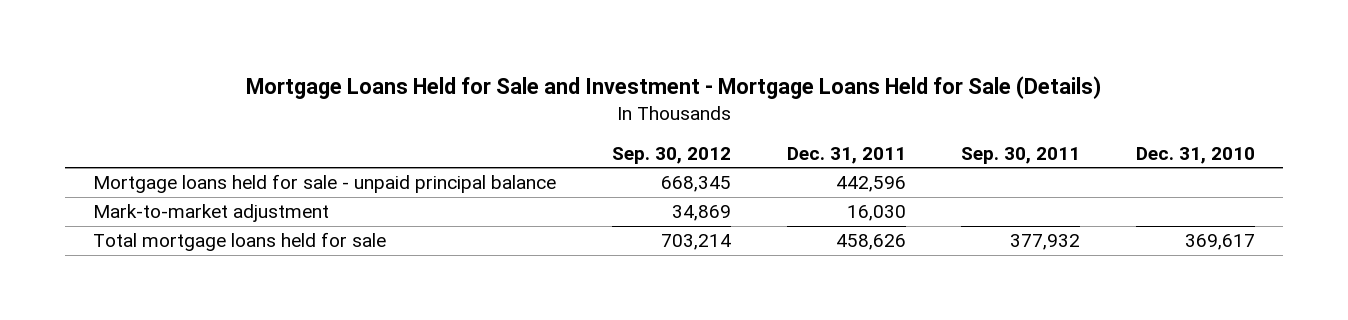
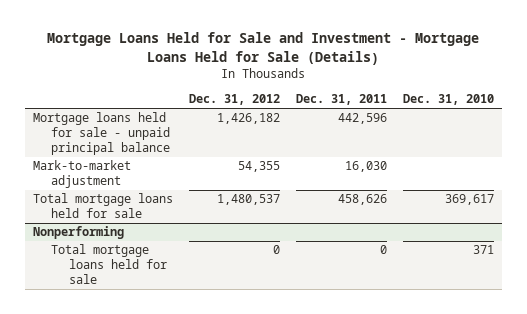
[611,146,731,164] Sep. 30, 2012 -> none
[961,146,1081,164] Sep. 30, 2011 -> none
none -> [188,94,280,106] Dec. 31, 2012
none -> [32,226,124,240] Nonperforming
none -> [50,244,167,285] Total mortgage loans held for sale

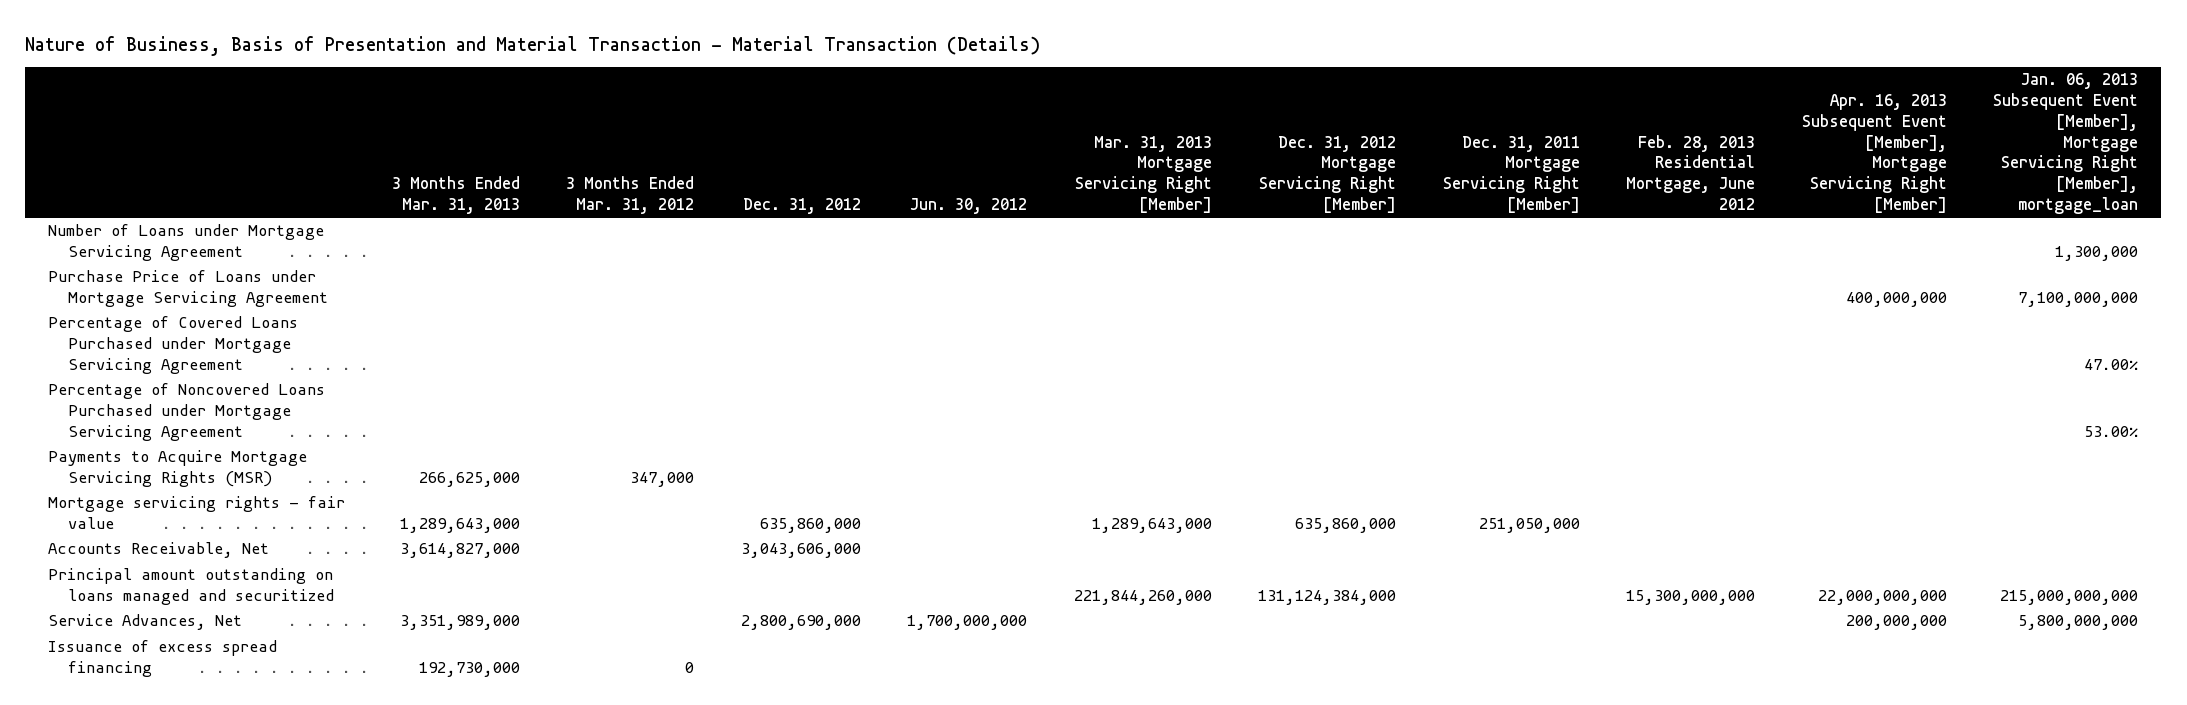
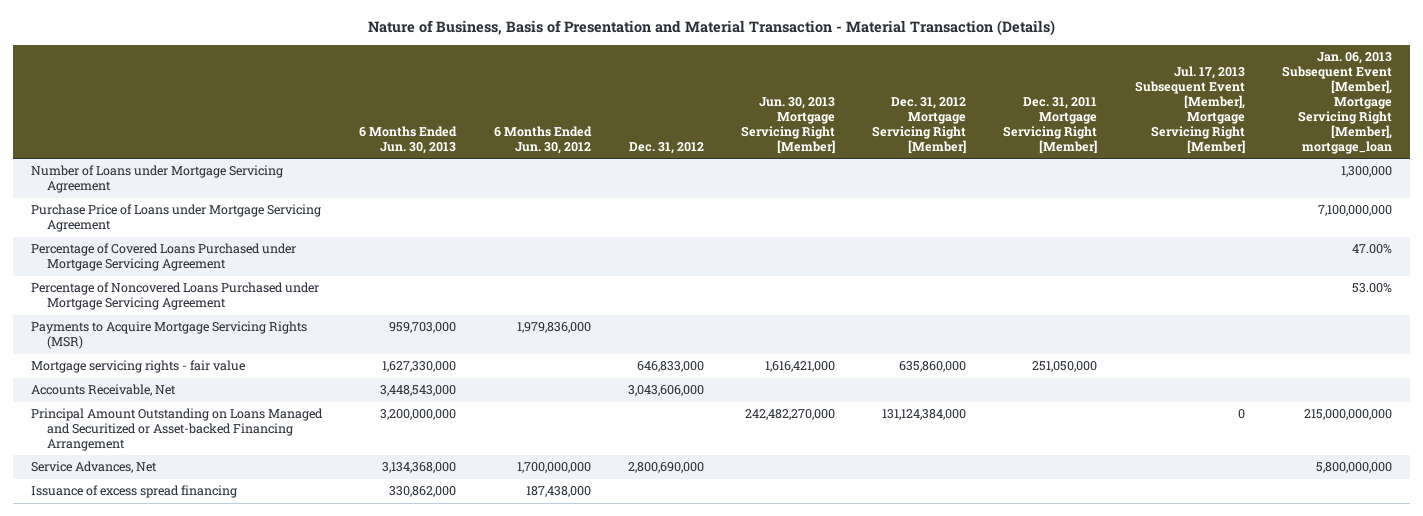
[391,176,520,214] 3 Months Ended Mar. 31, 2013 -> none
[566,176,695,214] 3 Months Ended Mar. 31, 2012 -> none
[910,197,1028,214] Jun. 30, 2012 -> none
[1074,135,1212,213] Mar. 31, 2013 Mortgage Servicing Right [Member] -> none
[1626,134,1756,210] Feb. 28, 2013 Residential Mortgage, June 2012 -> none
[1801,94,1947,213] Apr. 16, 2013 Subsequent Event [Member], Mortgage Servicing Right [Member] -> none
none -> [359,125,458,154] 6 Months Ended Jun. 30, 2013
none -> [493,125,592,154] 6 Months Ended Jun. 30, 2012
none -> [741,97,836,154] Jun. 30, 2013 Mortgage Servicing Right [Member]
none -> [1134,66,1245,154] Jul. 17, 2013 Subsequent Event [Member], Mortgage Servicing Right [Member]
[759,518,861,534] 635,860,000 -> [636,361,704,373] 646,833,000
[48,568,335,606] Principal amount outstanding on loans managed and securitized -> [31,408,324,452] Principal Amount Outstanding on Loans Managed and Securitized or Asset-backed Financing Arrangement

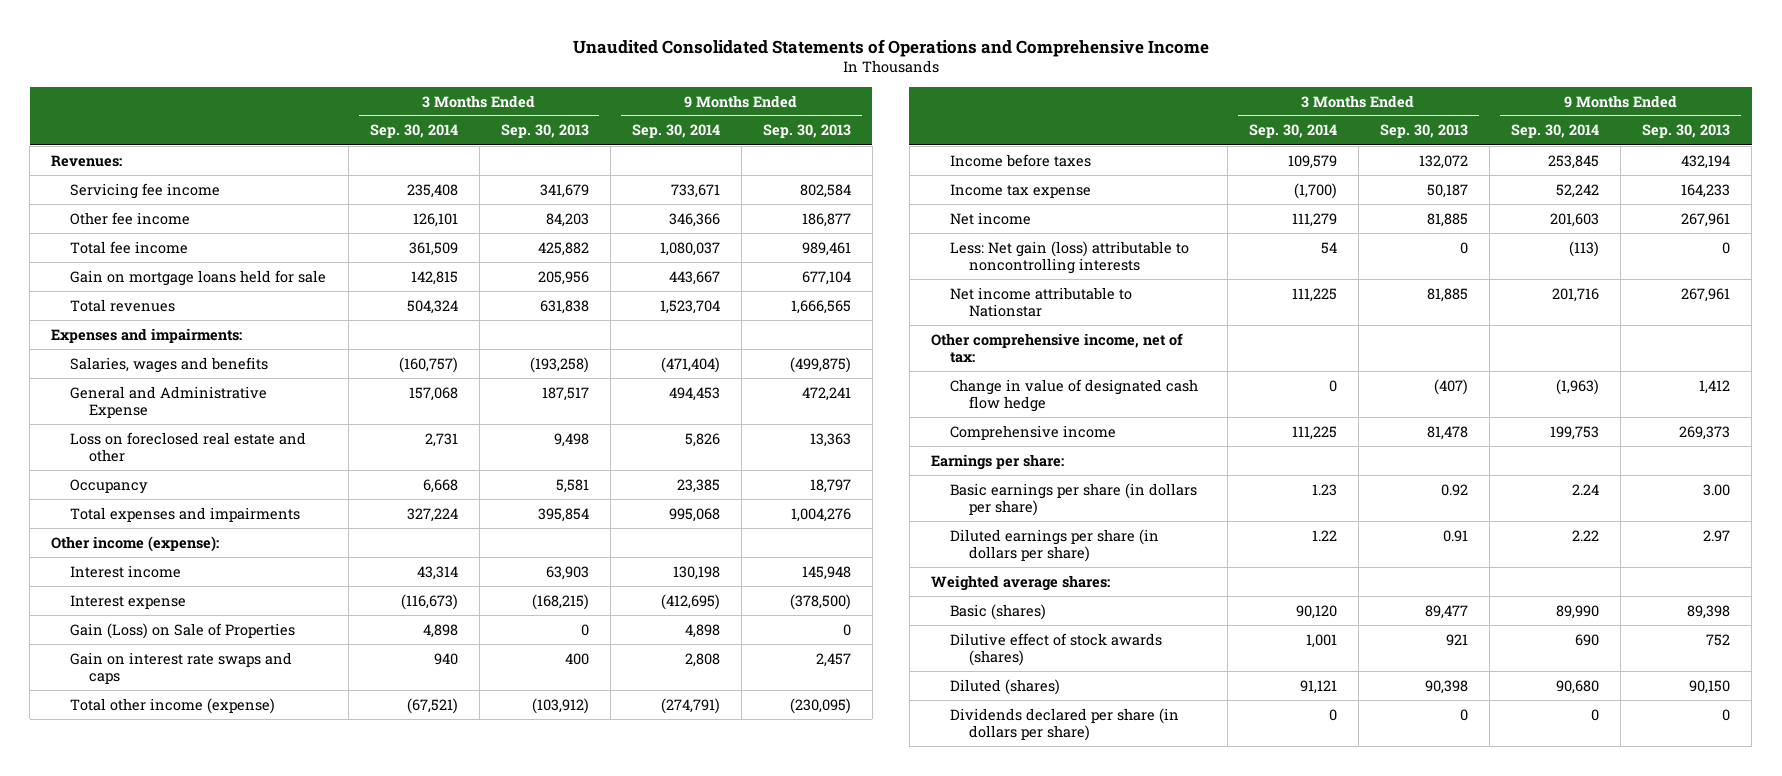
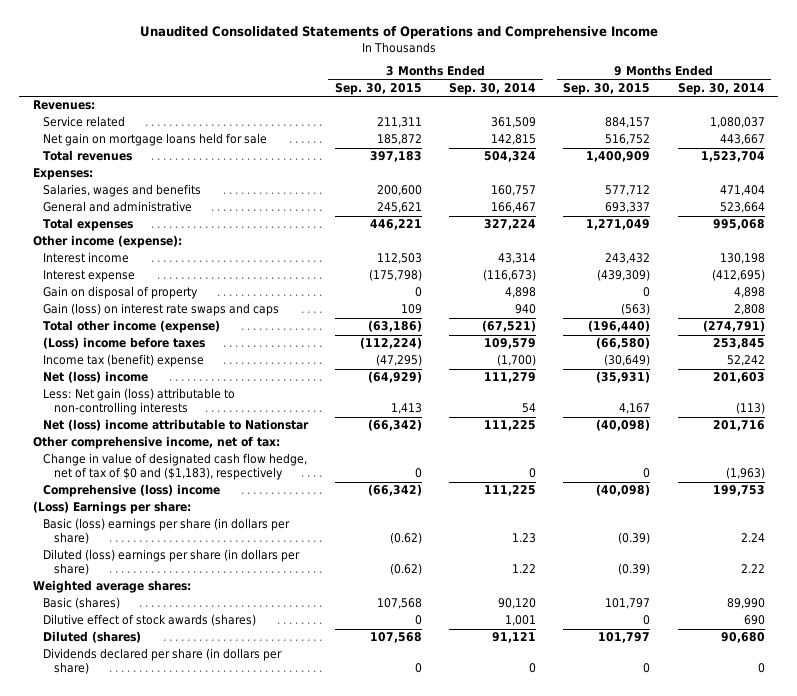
[500,124,589,139] Sep. 30, 2013 -> none
[762,124,851,139] Sep. 30, 2013 -> none
none -> [335,83,423,96] Sep. 30, 2015
none -> [563,83,651,96] Sep. 30, 2015
[70,182,221,199] Servicing fee income -> none
[70,211,191,225] Other fee income -> none
[70,240,189,254] Total fee income -> [43,116,126,128] Service related
[70,269,327,286] Gain on mortgage loans held for sale -> [43,133,268,147] Net gain on mortgage loans held for sale
[70,431,307,463] Loss on foreclosed real estate and other -> none
[70,478,149,494] Occupancy -> none
[51,327,243,343] Expenses and impairments: -> [32,168,93,181] Expenses:
[398,356,458,373] (160,757) -> [491,185,537,197] 160,757
[660,356,720,373] (471,404) -> [719,185,765,197] 471,404
[70,385,268,419] General and Administrative Expense -> [43,201,193,213] General and administrative
[408,386,458,401] 157,068 -> [491,202,537,214] 166,467
[668,386,720,401] 494,453 -> [719,202,765,214] 523,664
[70,506,301,522] Total expenses and impairments -> [43,218,134,232] Total expenses
[70,622,296,639] Gain (Loss) on Sale of Properties -> [43,286,199,300] Gain on disposal of property
[70,651,293,685] Gain on interest rate swaps and caps -> [43,303,280,317] Gain (loss) on interest rate swaps and caps
[949,153,1091,167] Income before taxes -> [43,337,206,350] (Loss) income before taxes
[949,183,1091,198] Income tax expense -> [43,354,205,368] Income tax (benefit) expense
[949,211,1031,225] Net income -> [43,371,149,384] Net (loss) income
[949,240,1189,275] Less: Net gain (loss) attributable to noncontrolling interests -> [43,388,236,416] Less: Net gain (loss) attributable to non-controlling interests
[949,286,1132,318] Net income attributable to Nationstar -> [43,419,310,432] Net (loss) income attributable to Nationstar
[949,378,1198,413] Change in value of designated cash flow hedge -> [43,453,308,481] Change in value of designated cash flow hedge, net of tax of $0 and ($1,183), respectively
[949,424,1116,440] Comprehensive income -> [43,484,221,498] Comprehensive (loss) income
[930,453,1064,470] Earnings per share: -> [32,501,191,515] (Loss) Earnings per share:
[949,482,1197,517] Basic earnings per share (in dollars per share) -> [43,518,291,545] Basic (loss) earnings per share (in dollars per share)
[949,528,1159,563] Diluted earnings per share (in dollars per share) -> [43,549,301,576] Diluted (loss) earnings per share (in dollars per share)

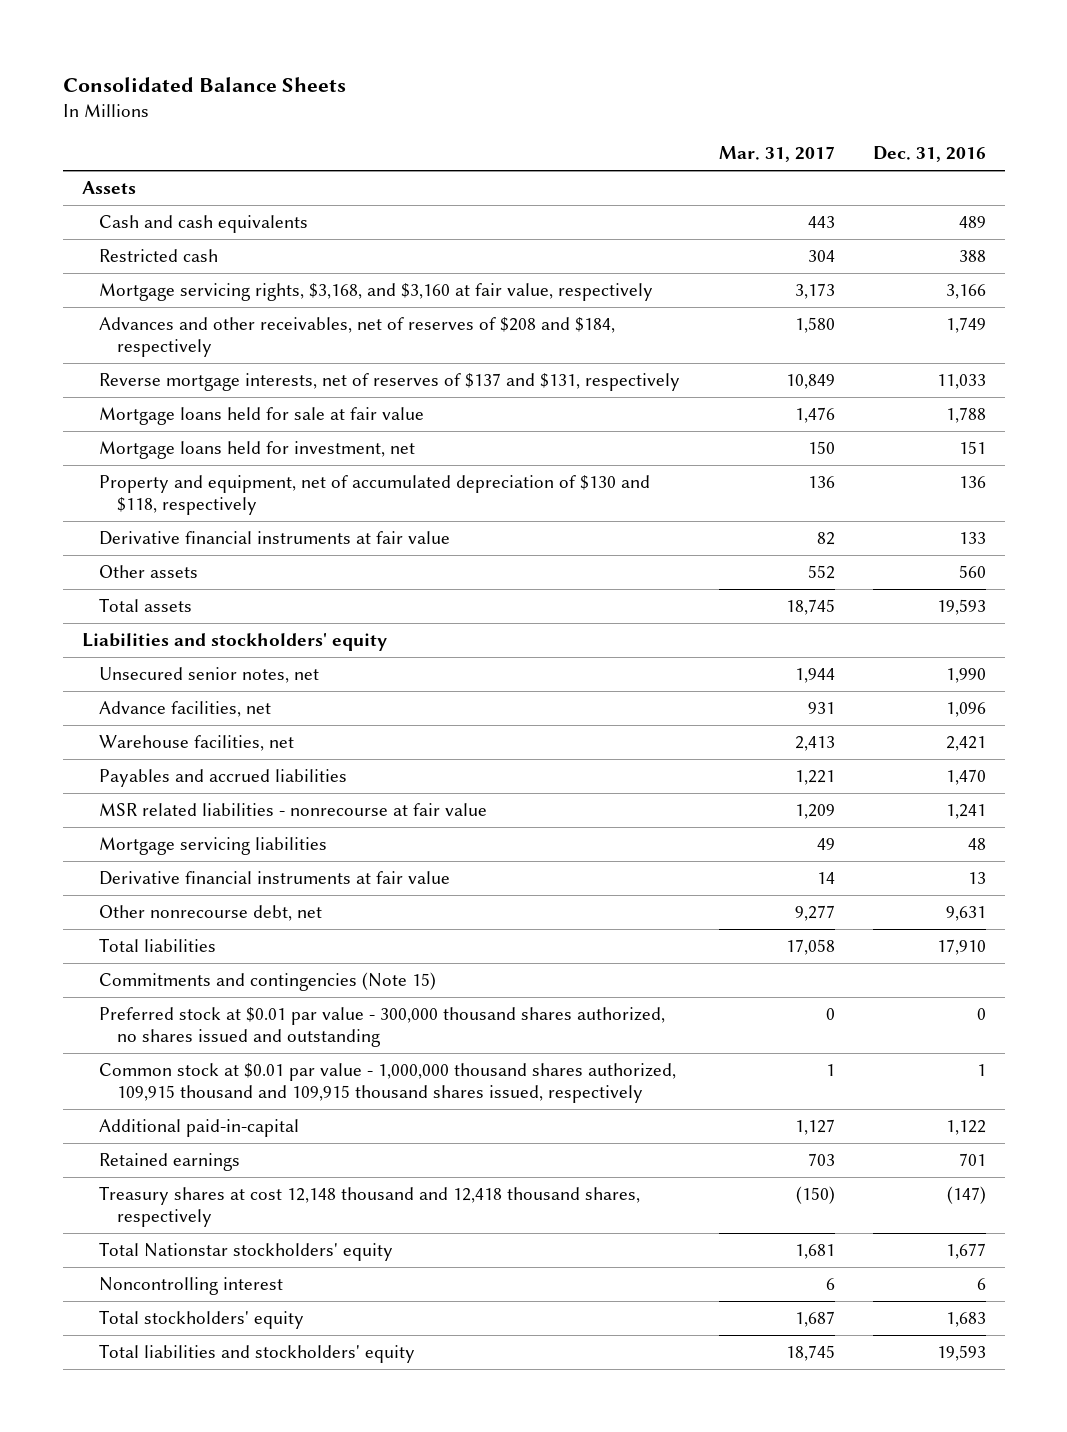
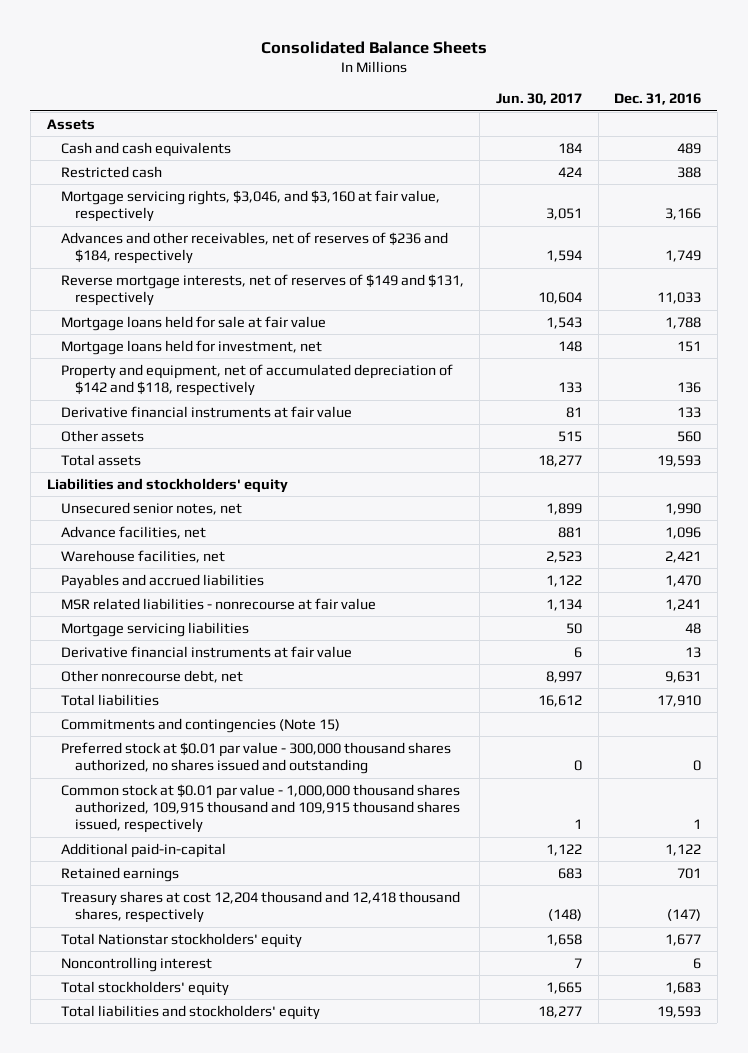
[718,146,835,163] Mar. 31, 2017 -> none
none -> [495,93,582,106] Jun. 30, 2017
[99,283,654,302] Mortgage servicing rights, $3,168, and $3,160 at fair value, respectively -> [60,189,440,223] Mortgage servicing rights, $3,046, and $3,160 at fair value, respectively
[99,317,616,358] Advances and other receivables, net of reserves of $208 and $184, respectively -> [60,231,448,265] Advances and other receivables, net of reserves of $236 and $184, respectively
[99,373,681,392] Reverse mortgage interests, net of reserves of $137 and $131, respectively -> [60,273,464,307] Reverse mortgage interests, net of reserves of $149 and $131, respectively
[99,475,651,516] Property and equipment, net of accumulated depreciation of $130 and $118, respectively -> [60,363,453,397] Property and equipment, net of accumulated depreciation of $142 and $118, respectively
[99,1186,641,1228] Treasury shares at cost 12,148 thousand and 12,418 thousand shares, respectively -> [60,890,460,924] Treasury shares at cost 12,204 thousand and 12,418 thousand shares, respectively

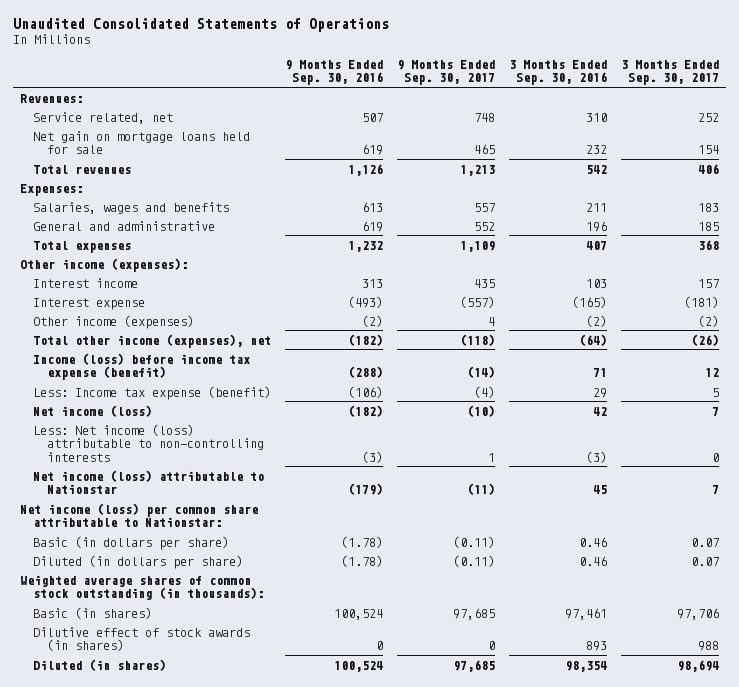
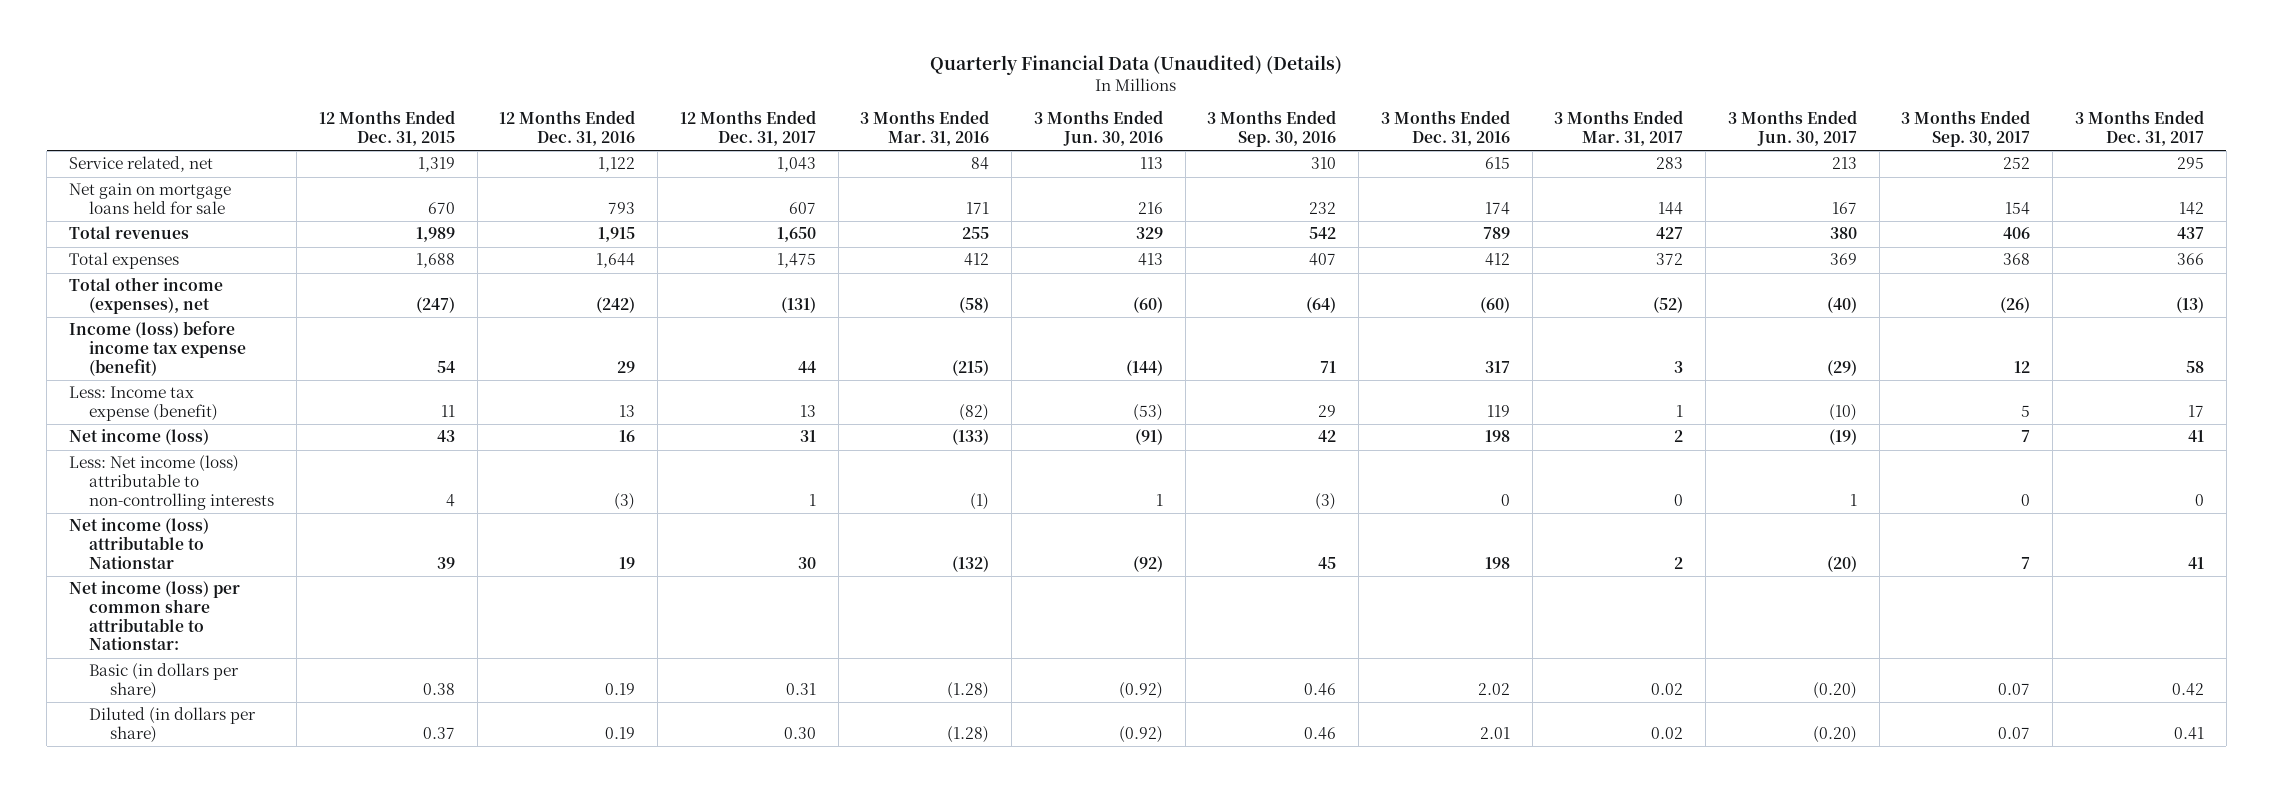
[12,18,389,33] Unaudited Consolidated Statements of Operations -> [930,55,1343,76] Quarterly Financial Data (Unaudited) (Details)
[285,59,384,86] 9 Months Ended Sep. 30, 2016 -> none
[397,59,496,86] 9 Months Ended Sep. 30, 2017 -> none
none -> [318,110,455,147] 12 Months Ended Dec. 31, 2015
none -> [499,110,636,147] 12 Months Ended Dec. 31, 2016
none -> [679,110,816,147] 12 Months Ended Dec. 31, 2017
none -> [860,110,990,147] 3 Months Ended Mar. 31, 2016
none -> [1033,110,1163,147] 3 Months Ended Jun. 30, 2016
none -> [1380,110,1510,147] 3 Months Ended Dec. 31, 2016
none -> [1554,110,1684,147] 3 Months Ended Mar. 31, 2017
none -> [1727,110,1857,147] 3 Months Ended Jun. 30, 2017
none -> [2074,110,2204,147] 3 Months Ended Dec. 31, 2017
[19,93,83,103] Revenues: -> none
[19,183,83,196] Expenses: -> none
[33,201,230,214] Salaries, wages and benefits -> none
[33,220,216,231] General and administrative -> none
[19,257,188,272] Other income (expenses): -> none
[33,277,139,288] Interest income -> none
[33,297,146,310] Interest expense -> none
[33,314,195,329] Other income (expenses) -> none
[19,574,265,601] Weighted average shares of common stock outstanding (in thousands): -> none
[33,606,153,619] Basic (in shares) -> none
[33,626,251,652] Dilutive effect of stock awards (in shares) -> none
[33,658,167,671] Diluted (in shares) -> none

